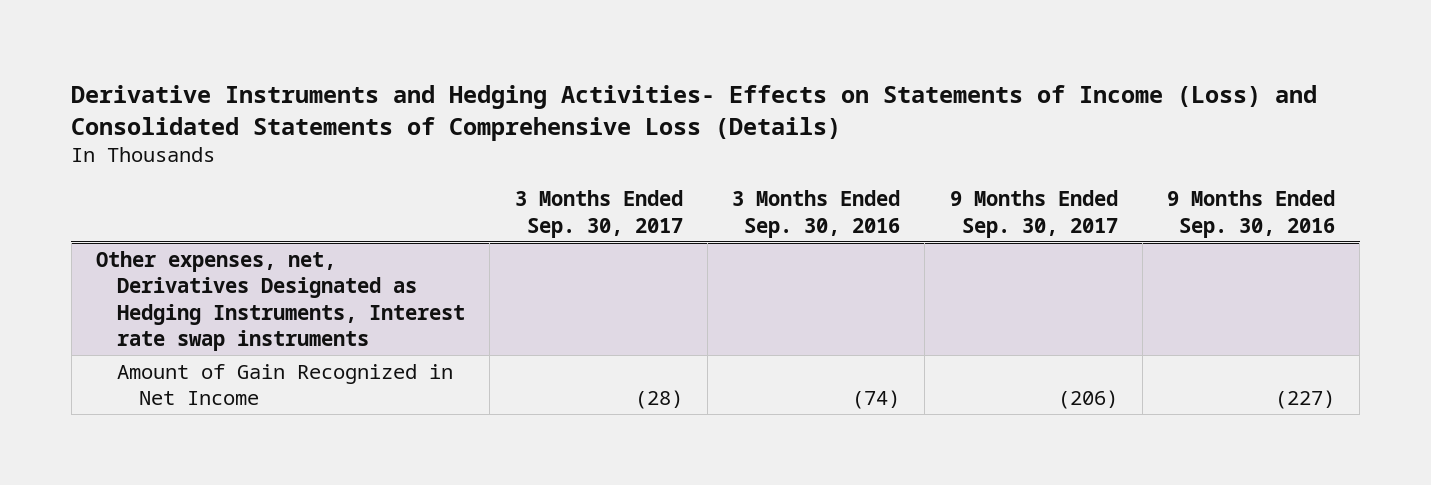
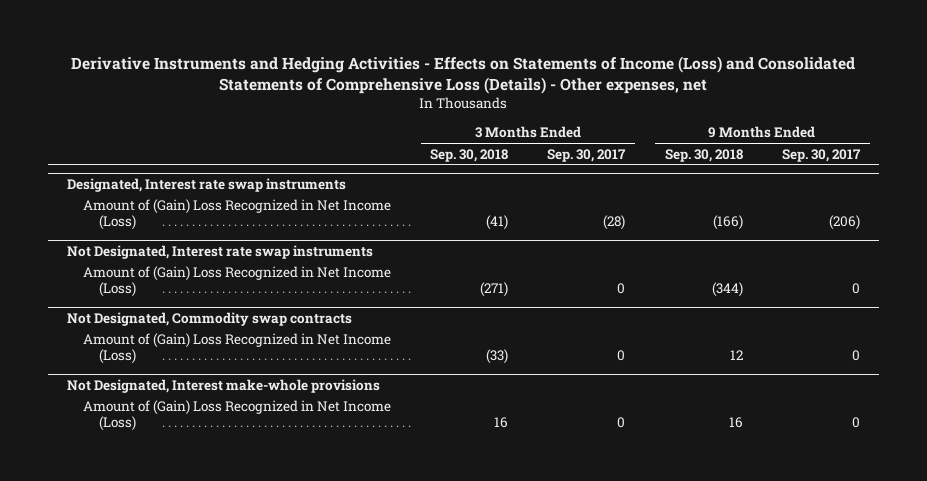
[71,84,1318,141] Derivative Instruments and Hedging Activities- Effects on Statements of Income (Loss) and Consolidated Statements of Comprehensive Loss (Details) -> [71,55,856,94] Derivative Instruments and Hedging Activities - Effects on Statements of Income (Loss) and Consolidated Statements of Comprehensive Loss (Details) - Other expenses, net
[732,190,901,238] 3 Months Ended Sep. 30, 2016 -> none
[1166,190,1335,238] 9 Months Ended Sep. 30, 2016 -> none
none -> [430,148,509,162] Sep. 30, 2018
none -> [664,148,743,162] Sep. 30, 2018
[95,250,466,352] Other expenses, net, Derivatives Designated as Hedging Instruments, Interest rate swap instruments -> none
none -> [67,177,347,192] Designated, Interest rate swap instruments
[117,363,454,406] Amount of Gain Recognized in Net Income -> [83,198,392,230] Amount of (Gain) Loss Recognized in Net Income (Loss)
none -> [67,244,374,259] Not Designated, Interest rate swap instruments
none -> [83,265,392,297] Amount of (Gain) Loss Recognized in Net Income (Loss)
none -> [67,311,353,326] Not Designated, Commodity swap contracts
none -> [83,332,392,364] Amount of (Gain) Loss Recognized in Net Income (Loss)
none -> [67,378,381,393] Not Designated, Interest make-whole provisions
none -> [83,399,392,431] Amount of (Gain) Loss Recognized in Net Income (Loss)

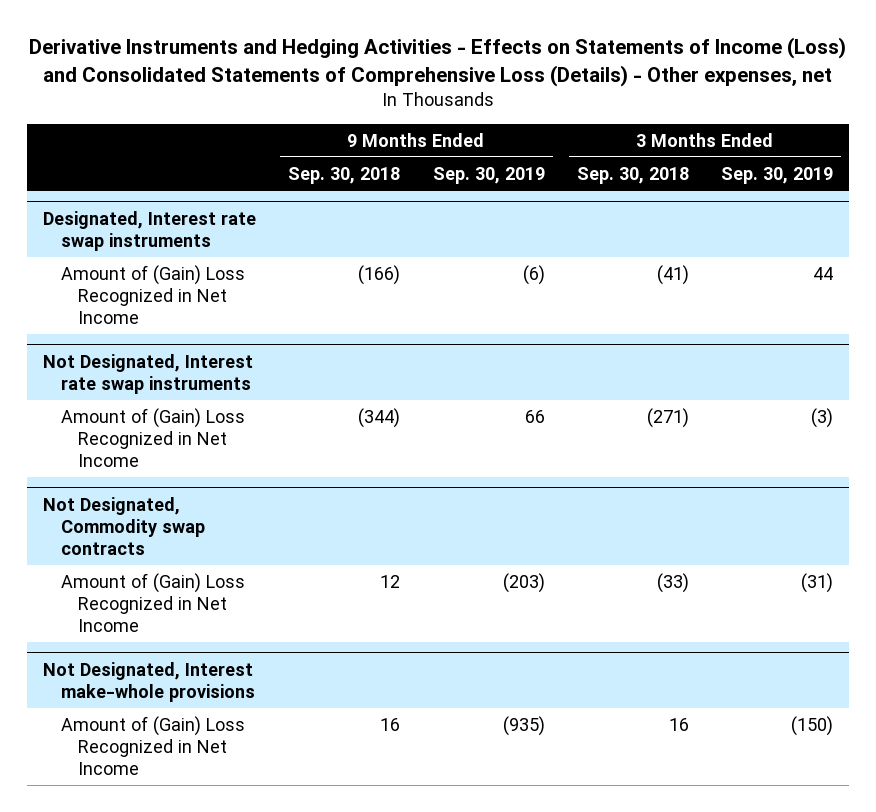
[547,148,627,162] Sep. 30, 2017 -> none
[781,148,861,162] Sep. 30, 2017 -> none
none -> [432,166,545,184] Sep. 30, 2019
none -> [721,166,834,184] Sep. 30, 2019
[83,198,392,230] Amount of (Gain) Loss Recognized in Net Income (Loss) -> [60,264,245,324] Amount of (Gain) Loss Recognized in Net Income
[83,265,392,297] Amount of (Gain) Loss Recognized in Net Income (Loss) -> [60,407,245,467] Amount of (Gain) Loss Recognized in Net Income
[83,332,392,364] Amount of (Gain) Loss Recognized in Net Income (Loss) -> [60,572,245,632] Amount of (Gain) Loss Recognized in Net Income
[83,399,392,431] Amount of (Gain) Loss Recognized in Net Income (Loss) -> [60,715,245,775] Amount of (Gain) Loss Recognized in Net Income

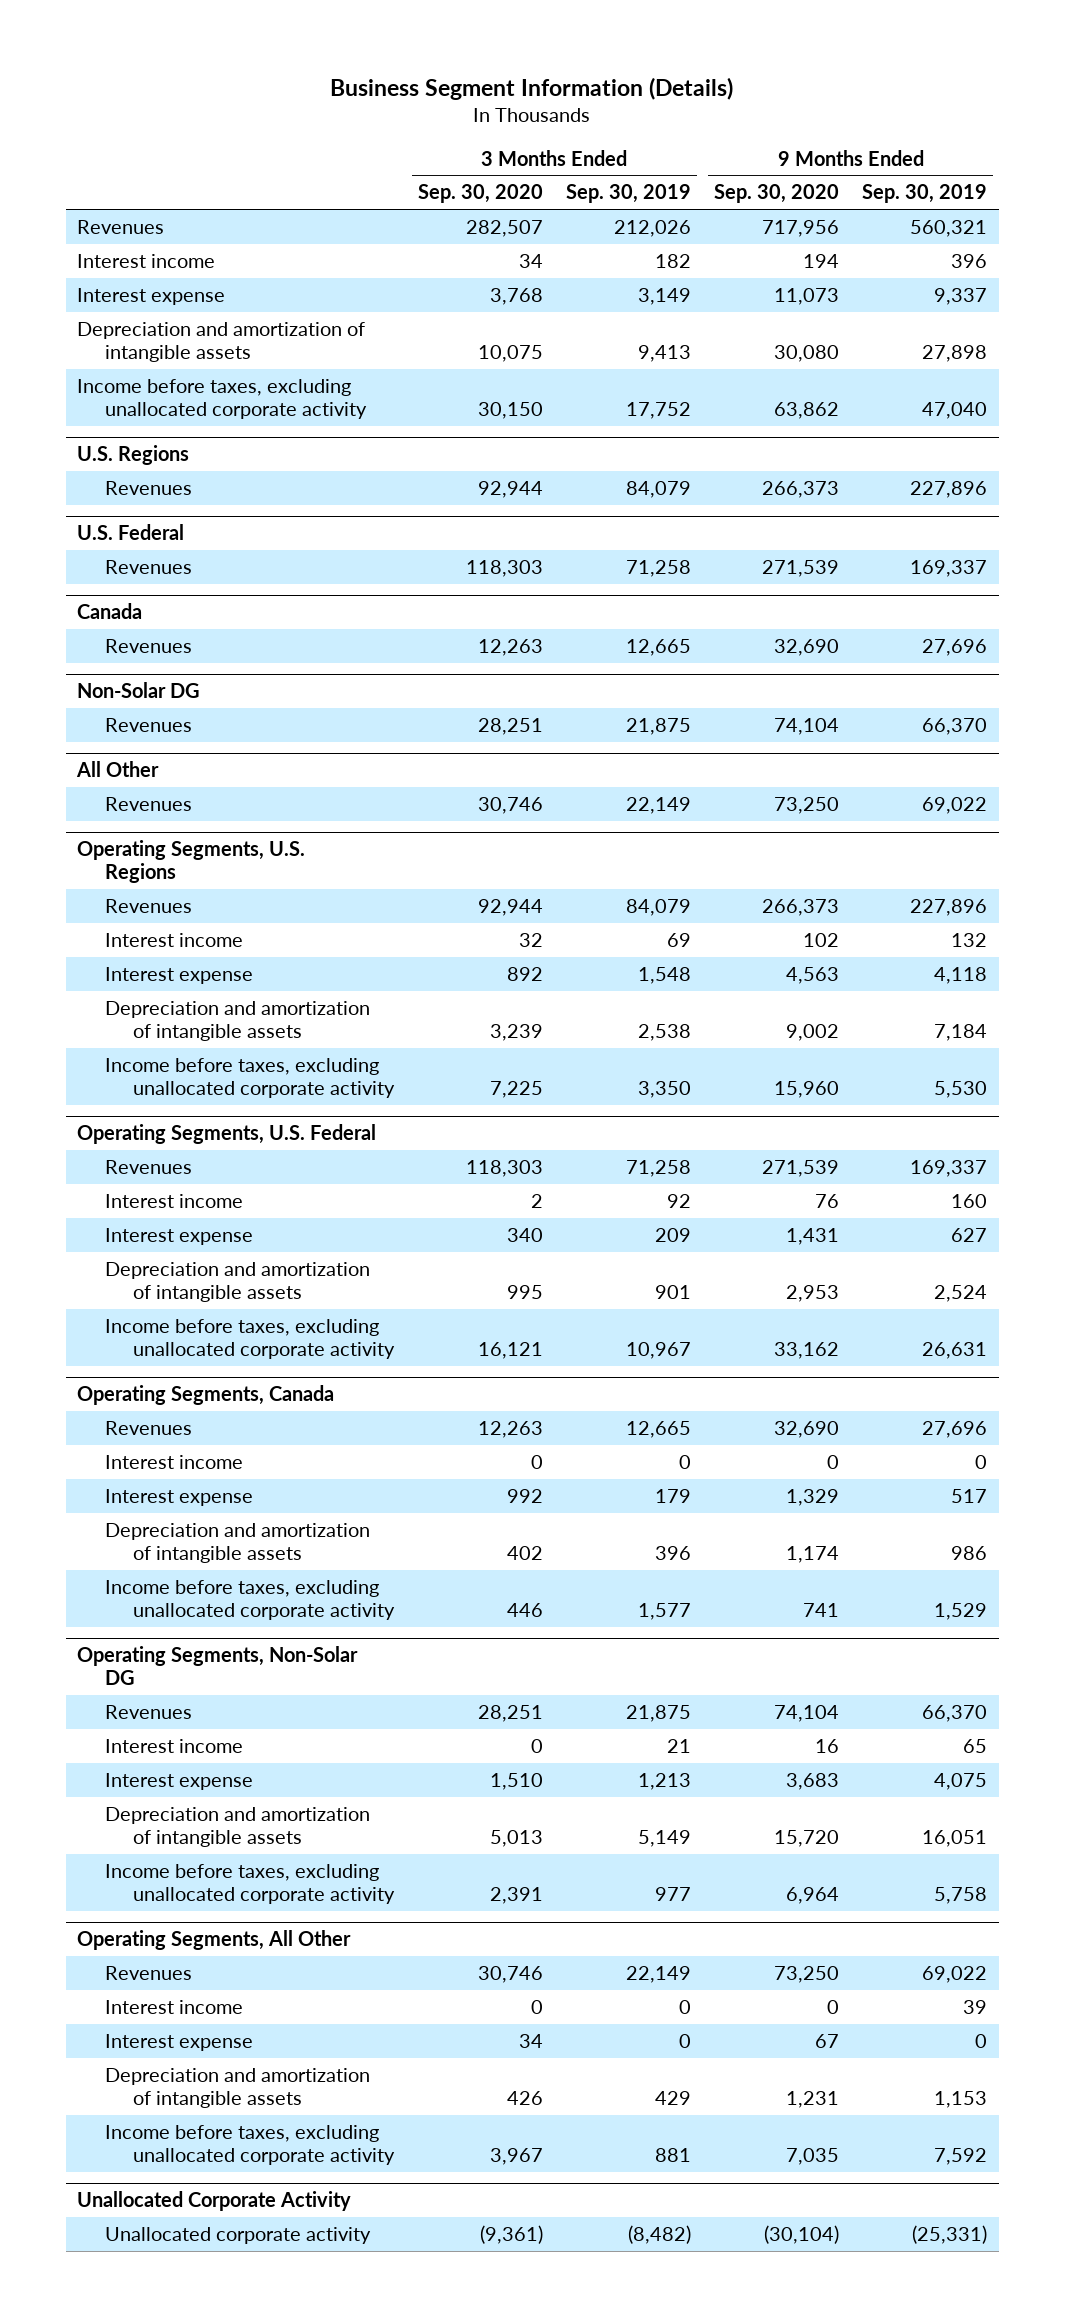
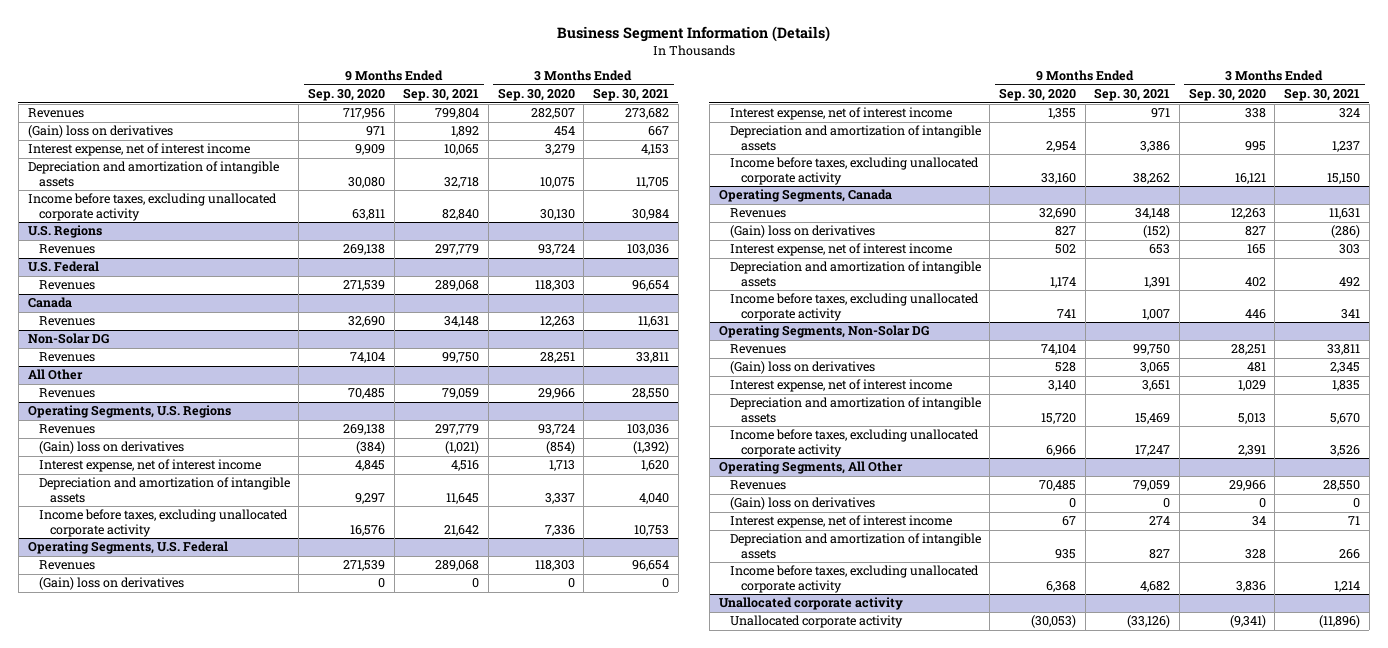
[565,184,691,204] Sep. 30, 2019 -> none
[862,184,988,204] Sep. 30, 2019 -> none
none -> [403,88,480,102] Sep. 30, 2021
none -> [593,88,670,102] Sep. 30, 2021
[77,253,216,268] Interest income -> none
[77,287,226,305] Interest expense -> none
none -> [27,125,173,139] (Gain) loss on derivatives
none -> [27,143,250,157] Interest expense, net of interest income
[477,401,543,419] 30,150 -> [539,208,575,220] 30,130
[774,401,840,419] 63,862 -> [352,208,386,220] 63,811
[477,480,543,498] 92,944 -> [537,244,575,256] 93,724
[762,480,840,498] 266,373 -> [343,244,386,256] 269,138
[477,796,543,814] 30,746 -> [537,388,575,400] 29,966
[774,796,840,814] 73,250 -> [348,388,386,400] 70,485
[105,932,244,947] Interest income -> none
[105,966,254,984] Interest expense -> none
[477,898,543,916] 92,944 -> [537,424,575,436] 93,724
[762,898,840,916] 266,373 -> [343,424,386,436] 269,138
none -> [38,441,184,455] (Gain) loss on derivatives
none -> [38,459,261,473] Interest expense, net of interest income
[489,1023,543,1041] 3,239 -> [544,492,575,504] 3,337
[786,1023,840,1041] 9,002 -> [355,492,386,504] 9,297
[489,1080,543,1098] 7,225 -> [544,524,575,536] 7,336
[774,1080,840,1098] 15,960 -> [350,524,386,536] 16,576
[105,1193,244,1208] Interest income -> none
[105,1227,254,1245] Interest expense -> none
none -> [38,577,184,591] (Gain) loss on derivatives
none -> [729,107,952,121] Interest expense, net of interest income
[786,1284,840,1302] 2,953 -> [1046,140,1077,152] 2,954
[774,1341,840,1359] 33,162 -> [1041,172,1077,184] 33,160
[105,1454,244,1469] Interest income -> none
[105,1488,254,1506] Interest expense -> none
none -> [729,225,875,239] (Gain) loss on derivatives
none -> [729,243,952,257] Interest expense, net of interest income
[105,1738,244,1753] Interest income -> none
[105,1772,254,1790] Interest expense -> none
none -> [729,361,875,375] (Gain) loss on derivatives
none -> [729,379,952,393] Interest expense, net of interest income
[786,1886,840,1904] 6,964 -> [1046,444,1077,456] 6,966
[105,1999,244,2014] Interest income -> none
[477,1965,543,1983] 30,746 -> [1228,480,1266,492] 29,966
[774,1965,840,1983] 73,250 -> [1039,480,1077,492] 70,485
none -> [729,497,875,511] (Gain) loss on derivatives
[105,2033,254,2051] Interest expense -> [729,515,952,529] Interest expense, net of interest income
[506,2090,543,2105] 426 -> [1244,548,1266,559] 328
[786,2090,840,2108] 1,231 -> [1055,548,1077,559] 935
[489,2147,543,2165] 3,967 -> [1235,580,1266,592] 3,836
[786,2147,840,2165] 7,035 -> [1046,580,1077,592] 6,368
[77,2191,352,2212] Unallocated Corporate Activity -> [718,597,903,611] Unallocated corporate activity
[479,2224,543,2244] (9,361) -> [1229,615,1266,629] (9,341)
[764,2224,840,2244] (30,104) -> [1031,615,1077,629] (30,053)

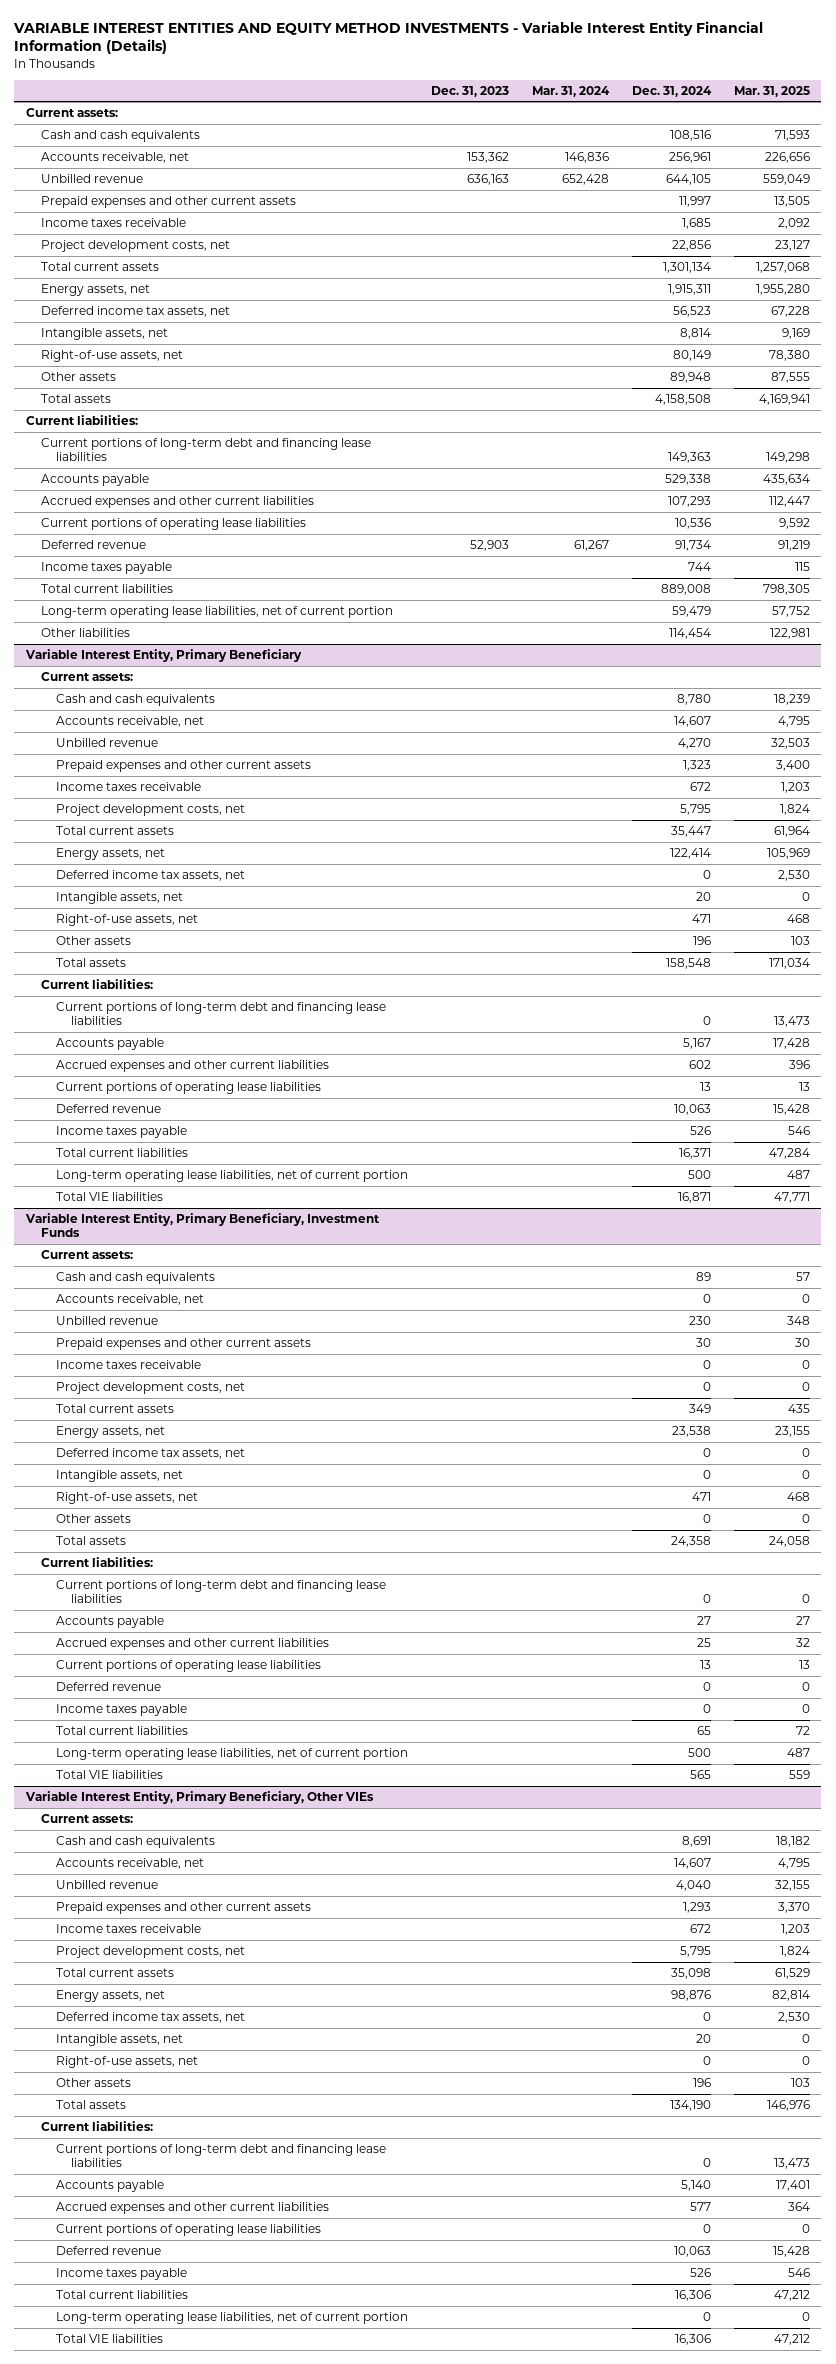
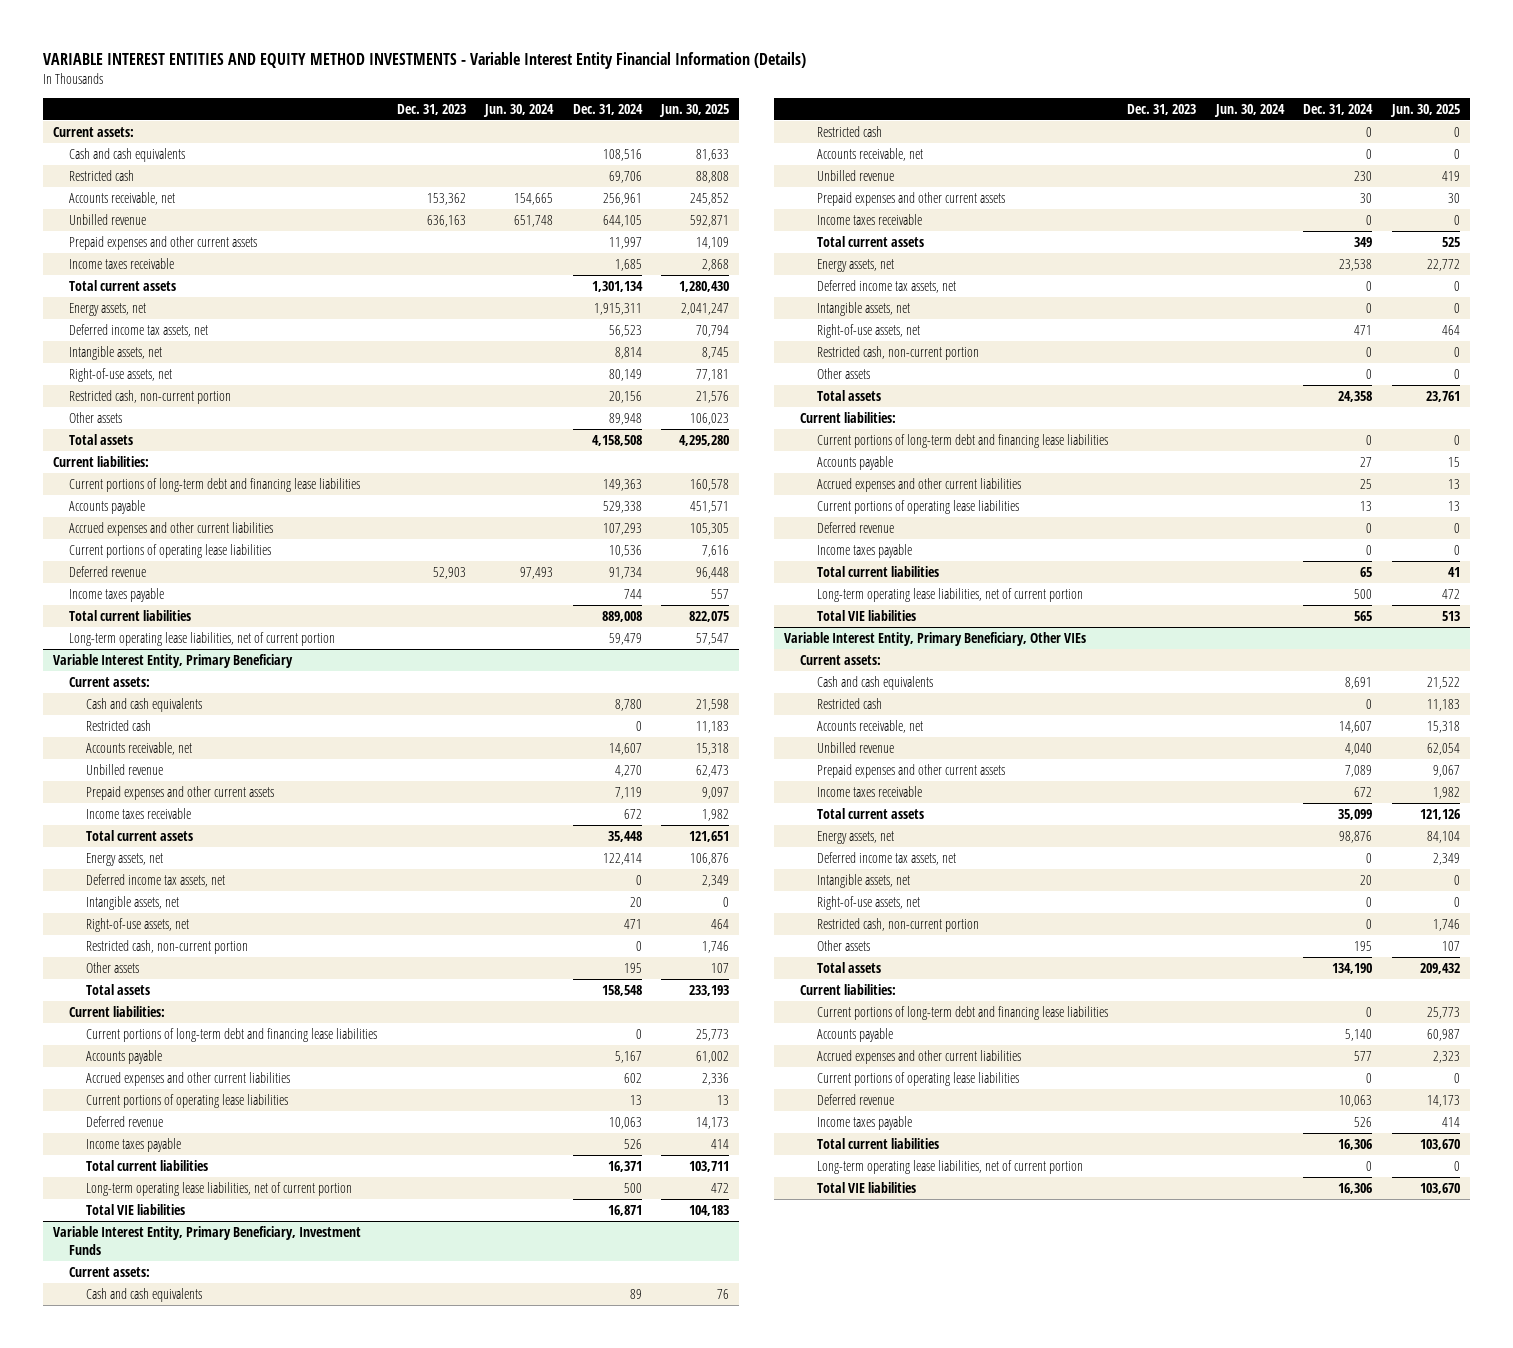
[531,85,610,97] Mar. 31, 2024 -> none
[733,85,810,97] Mar. 31, 2025 -> none
none -> [483,103,555,117] Jun. 30, 2024
none -> [659,103,730,117] Jun. 30, 2025
none -> [69,170,135,182] Restricted cash
[40,240,230,253] Project development costs, net -> none
none -> [69,390,232,405] Restricted cash, non-current portion
[40,628,130,638] Other liabilities -> none
none -> [85,720,151,732] Restricted cash
[682,760,711,772] 1,323 -> [614,787,642,800] 7,119
[56,804,246,817] Project development costs, net -> none
[670,826,711,838] 35,447 -> [607,831,642,843] 35,448
none -> [85,940,248,955] Restricted cash, non-current portion
[692,936,711,946] 196 -> [623,963,642,974] 195
none -> [816,126,882,138] Restricted cash
[56,1382,246,1395] Project development costs, net -> none
none -> [816,346,979,361] Restricted cash, non-current portion
none -> [816,698,882,710] Restricted cash
[682,1902,711,1914] 1,293 -> [1345,765,1373,778] 7,089
[56,1946,246,1959] Project development costs, net -> none
[670,1968,711,1980] 35,098 -> [1338,809,1373,821] 35,099
none -> [816,918,979,933] Restricted cash, non-current portion
[692,2078,711,2088] 196 -> [1354,941,1373,952] 195

